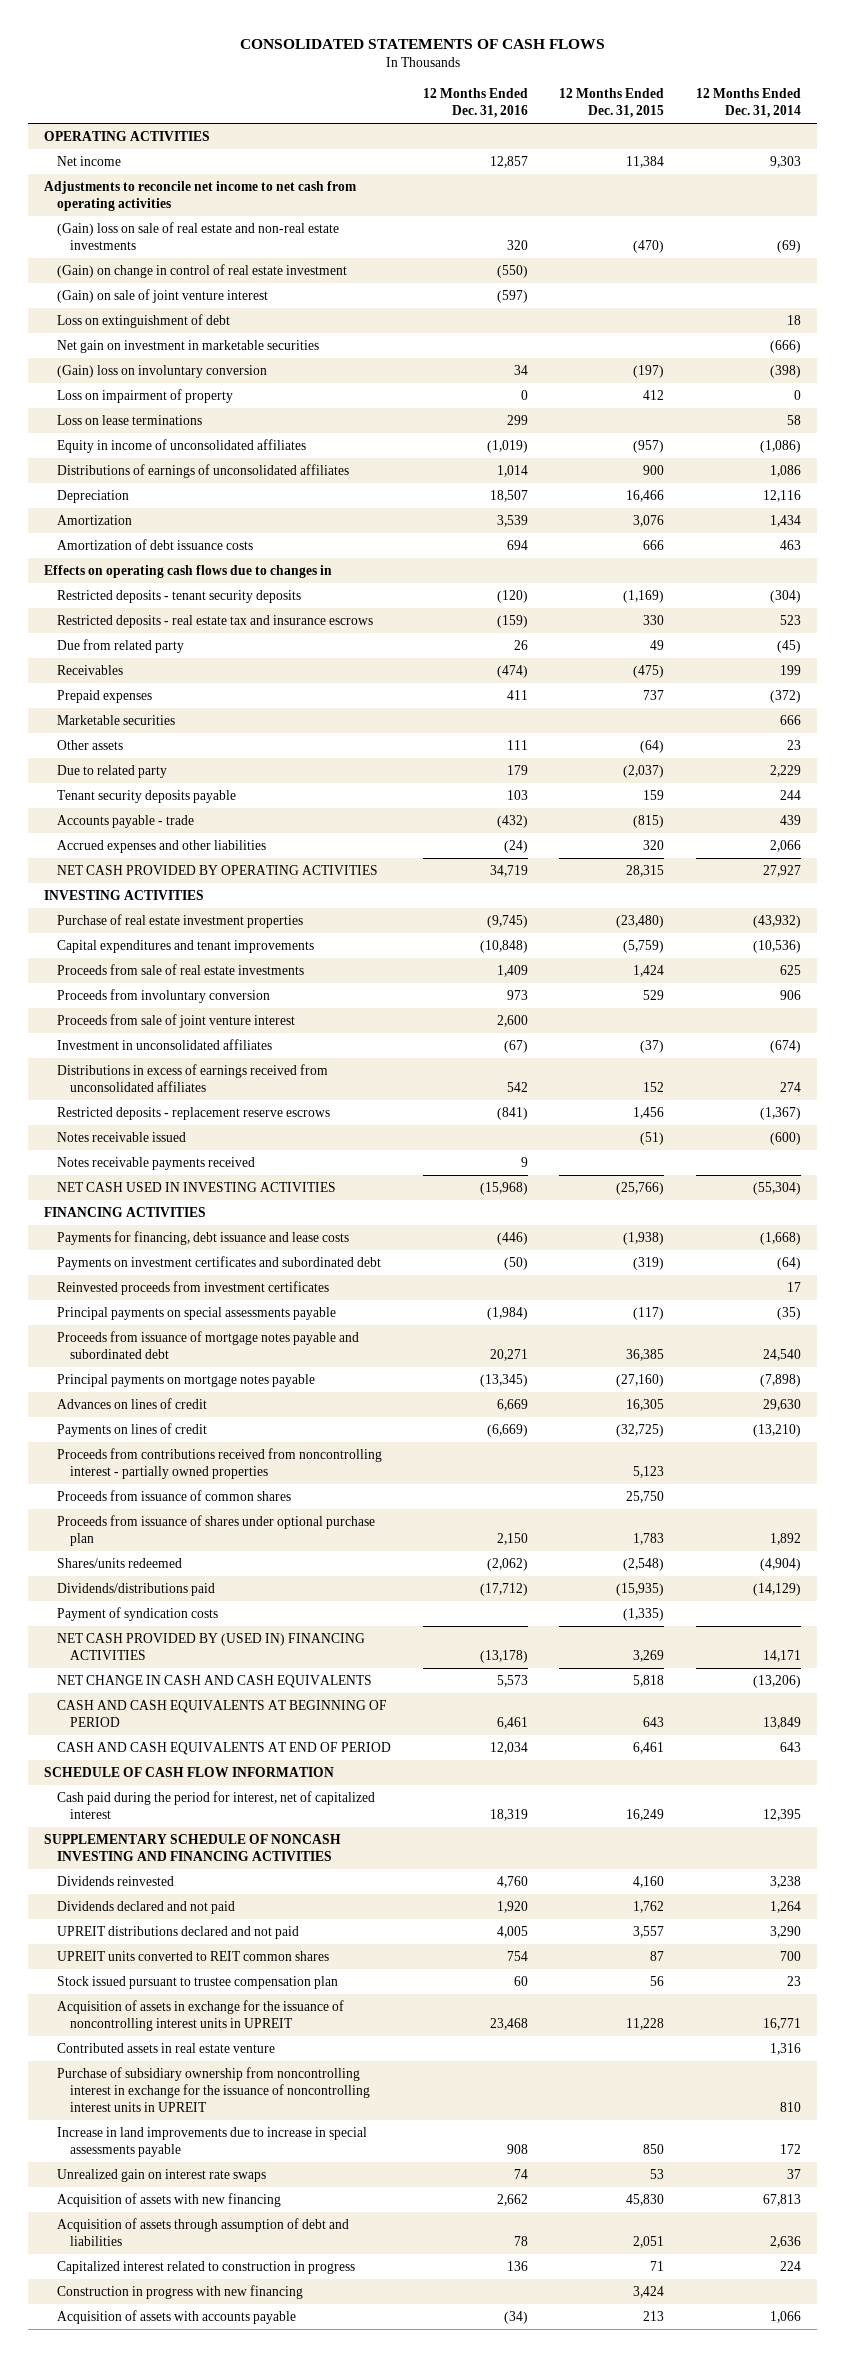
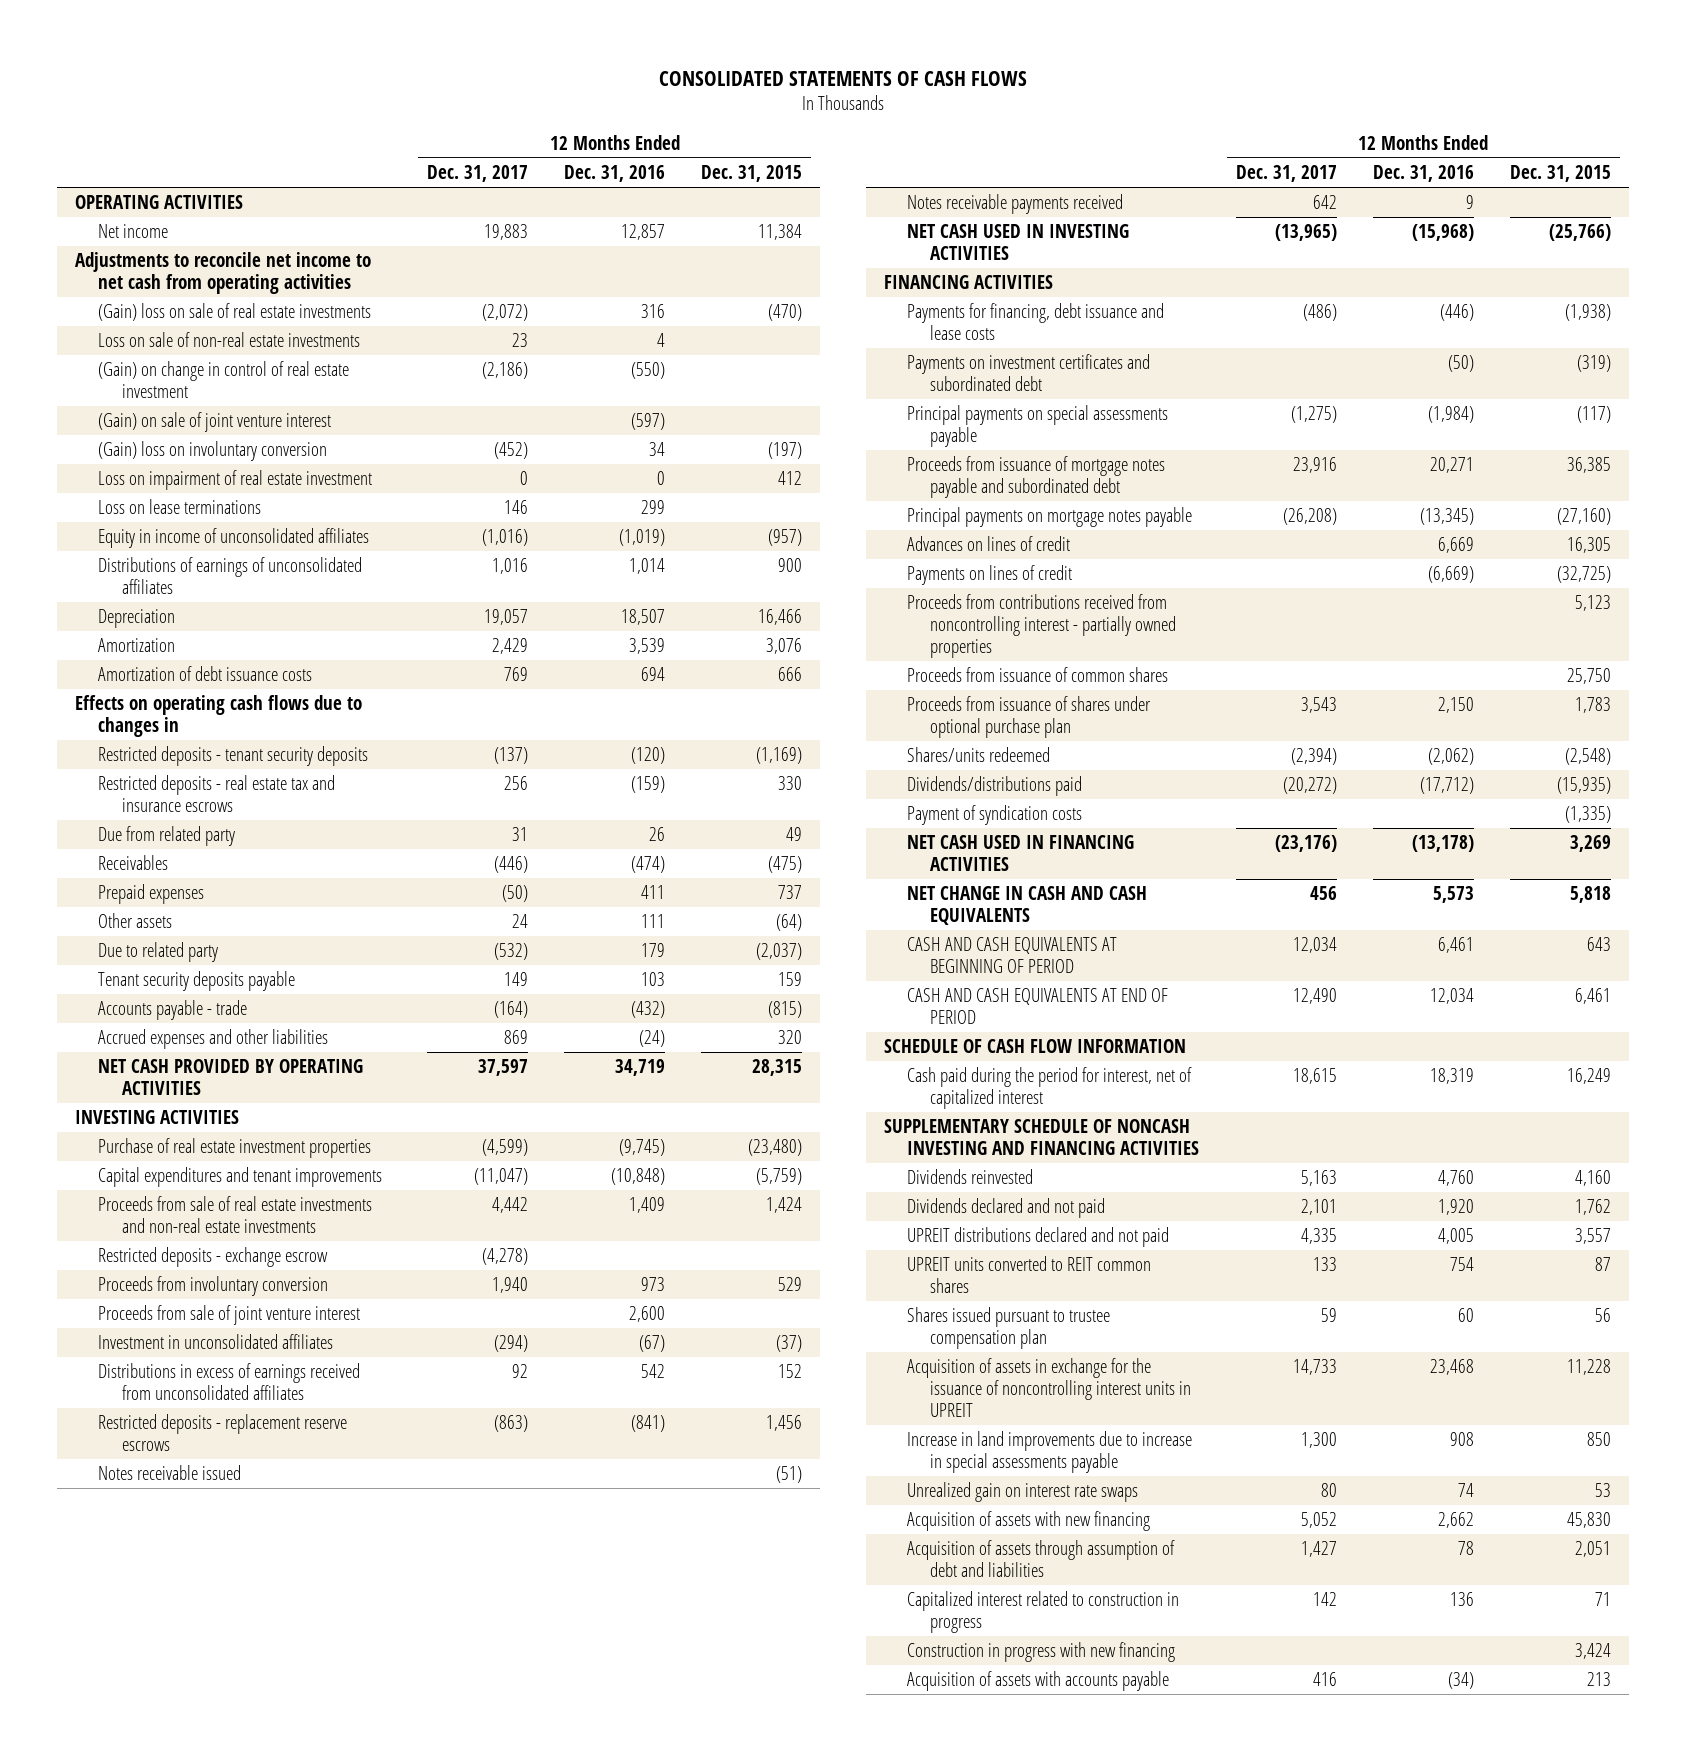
[696,87,802,118] 12 Months Ended Dec. 31, 2014 -> none
none -> [426,164,528,182] Dec. 31, 2017
[56,221,339,251] (Gain) loss on sale of real estate and non-real estate investments -> [98,303,372,322] (Gain) loss on sale of real estate investments
[506,240,528,251] 320 -> [641,304,666,319] 316
none -> [98,332,361,348] Loss on sale of non-real estate investments
[56,313,230,328] Loss on extinguishment of debt -> none
[56,339,319,353] Net gain on investment in marketable securities -> none
[56,388,233,403] Loss on impairment of property -> [98,470,373,491] Loss on impairment of real estate investment
[56,714,175,725] Marketable securities -> none
[56,963,304,975] Proceeds from sale of real estate investments -> [98,1196,373,1234] Proceeds from sale of real estate investments and non-real estate investments
none -> [98,1247,329,1268] Restricted deposits - exchange escrow
[56,1280,329,1295] Reinvested proceeds from investment certificates -> none
[56,1632,365,1661] NET CASH PROVIDED BY (USED IN) FINANCING ACTIVITIES -> [907,835,1135,872] NET CASH USED IN FINANCING ACTIVITIES
[56,1975,338,1989] Stock issued pursuant to trustee compensation plan -> [907,1307,1111,1350] Shares issued pursuant to trustee compensation plan
[56,2042,275,2053] Contributed assets in real estate venture -> none
[56,2066,370,2113] Purchase of subsidiary ownership from noncontrolling interest in exchange for the issuance of noncontrolling interest units in UPREIT -> none

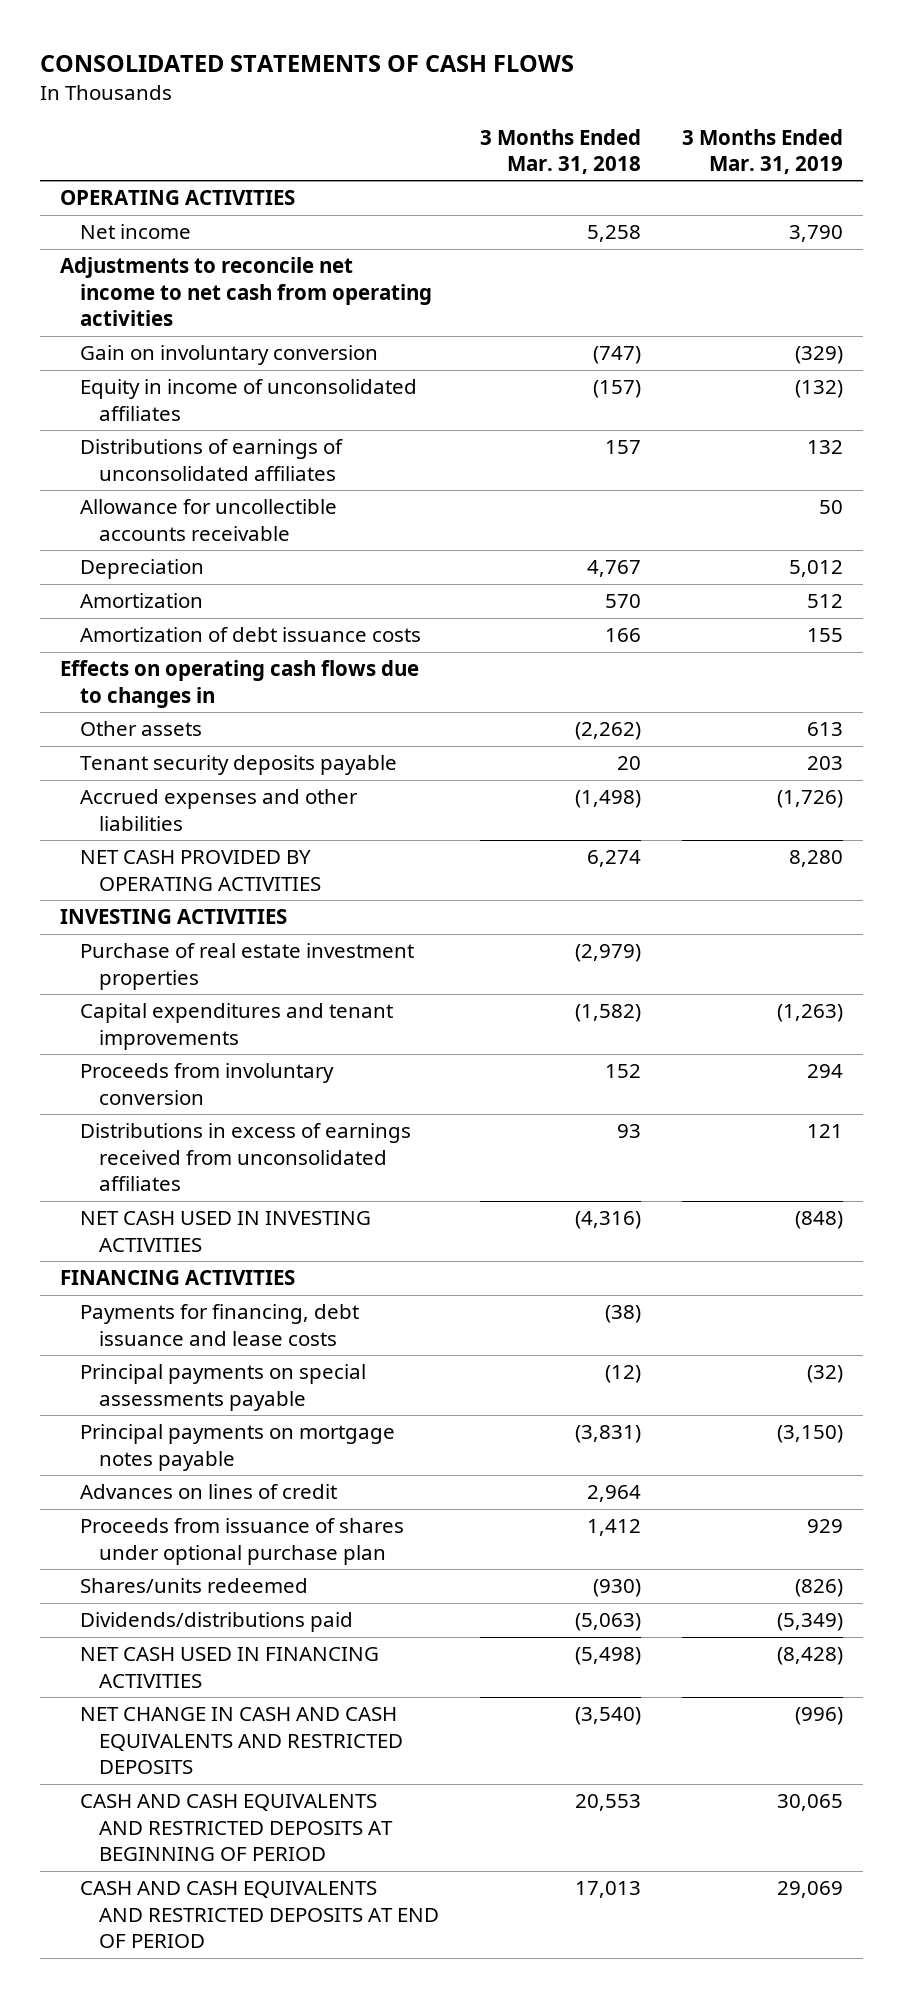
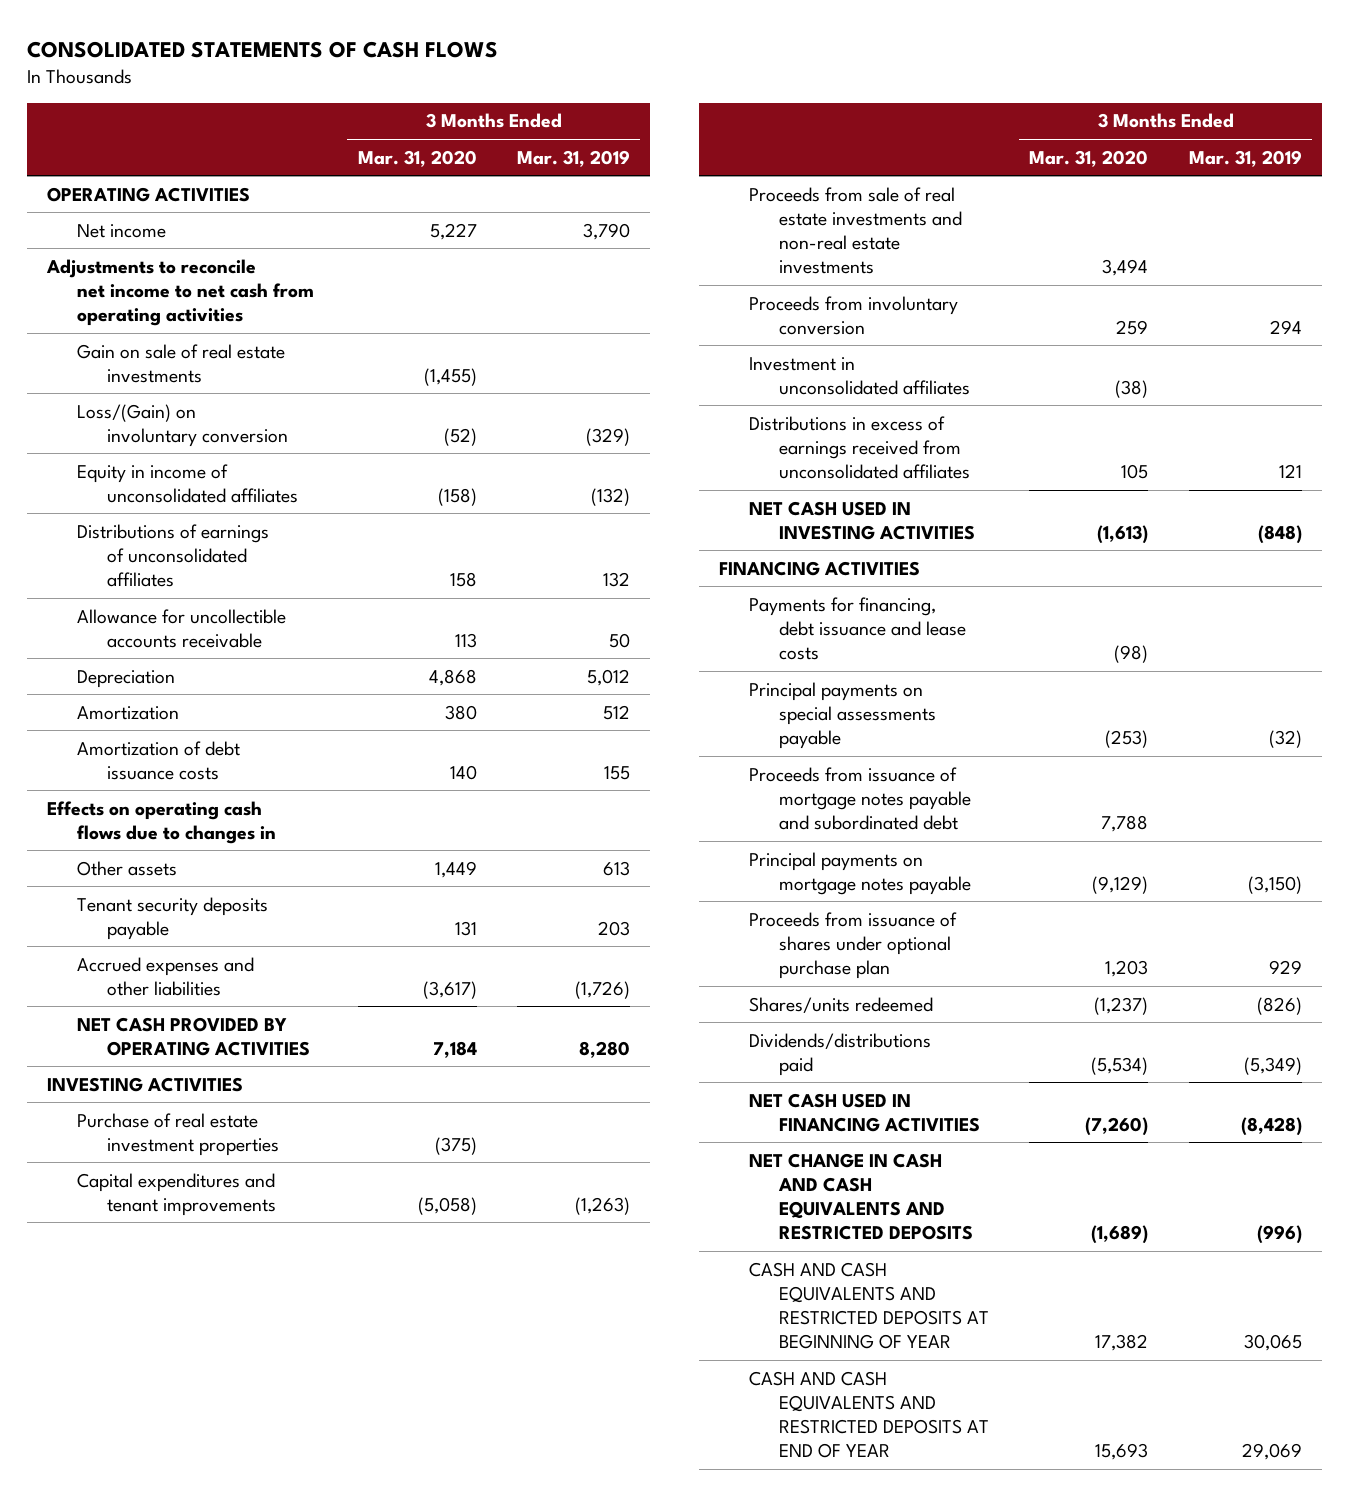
[480,128,642,174] 3 Months Ended Mar. 31, 2018 -> none
none -> [357,149,477,167] Mar. 31, 2020
none -> [77,343,286,383] Gain on sale of real estate investments
[79,345,378,366] Gain on involuntary conversion -> [77,403,289,447] Loss/(Gain) on involuntary conversion
none -> [748,186,962,275] Proceeds from sale of real estate investments and non-real estate investments
none -> [748,356,970,395] Investment in unconsolidated affiliates
none -> [748,766,971,830] Proceeds from issuance of mortgage notes payable and subordinated debt
[79,1484,337,1500] Advances on lines of credit -> none
[79,1794,394,1862] CASH AND CASH EQUIVALENTS AND RESTRICTED DEPOSITS AT BEGINNING OF PERIOD -> [748,1261,989,1350] CASH AND CASH EQUIVALENTS AND RESTRICTED DEPOSITS AT BEGINNING OF YEAR
[79,1881,440,1949] CASH AND CASH EQUIVALENTS AND RESTRICTED DEPOSITS AT END OF PERIOD -> [748,1370,989,1459] CASH AND CASH EQUIVALENTS AND RESTRICTED DEPOSITS AT END OF YEAR

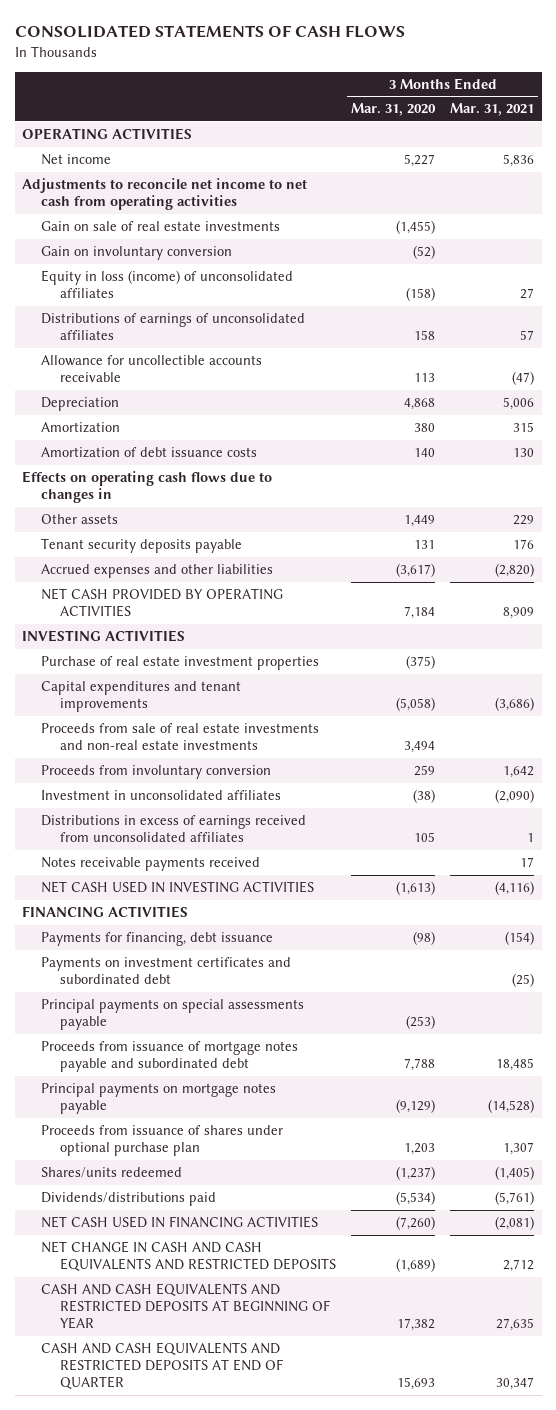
[517,149,631,167] Mar. 31, 2019 -> none
none -> [450,103,535,117] Mar. 31, 2021
[77,403,289,447] Loss/(Gain) on involuntary conversion -> [41,246,233,261] Gain on involuntary conversion
[77,463,299,503] Equity in income of unconsolidated affiliates -> [41,270,294,299] Equity in loss (income) of unconsolidated affiliates
none -> [41,857,261,872] Notes receivable payments received
[748,596,966,660] Payments for financing, debt issuance and lease costs -> [41,932,274,947] Payments for financing, debt issuance
none -> [41,957,292,985] Payments on investment certificates and subordinated debt
[748,1370,989,1459] CASH AND CASH EQUIVALENTS AND RESTRICTED DEPOSITS AT END OF YEAR -> [41,1342,284,1389] CASH AND CASH EQUIVALENTS AND RESTRICTED DEPOSITS AT END OF QUARTER

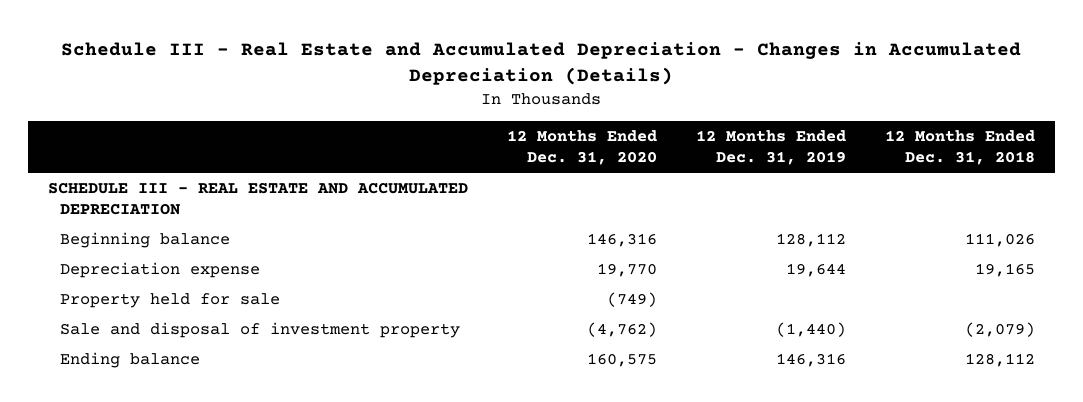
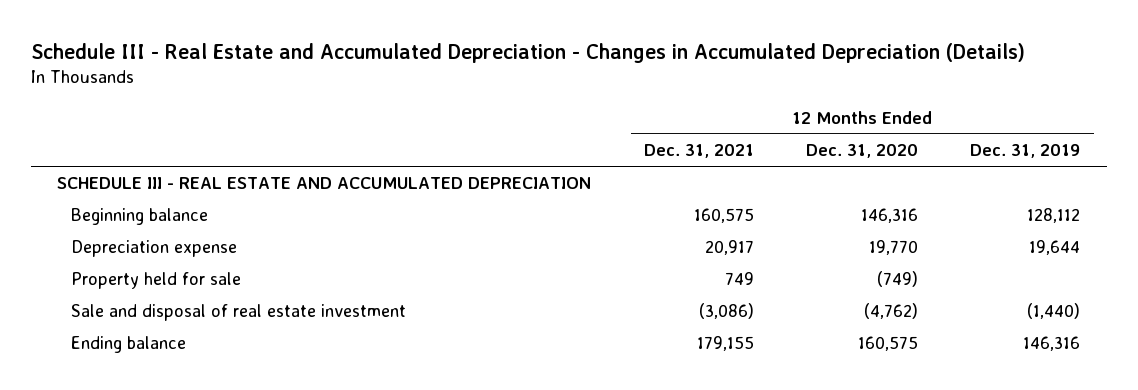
[885,130,1036,165] 12 Months Ended Dec. 31, 2018 -> none
none -> [643,144,754,159] Dec. 31, 2021
[60,322,461,339] Sale and disposal of investment property -> [70,304,406,322] Sale and disposal of real estate investment

